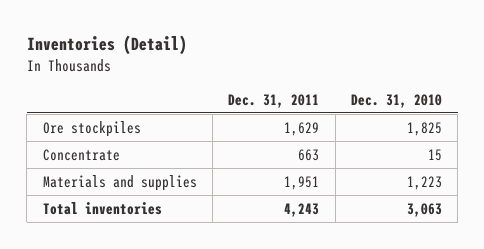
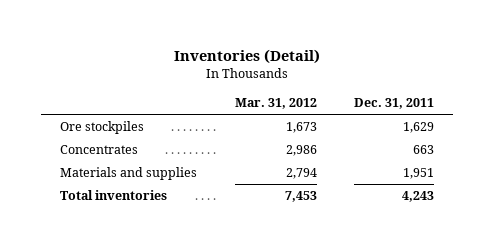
[350,93,442,108] Dec. 31, 2010 -> none
none -> [234,98,317,110] Mar. 31, 2012
[42,148,120,161] Concentrate -> [60,145,139,155] Concentrates

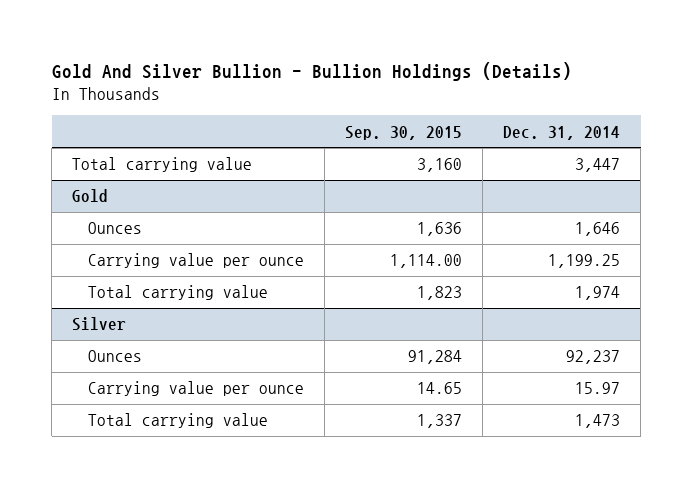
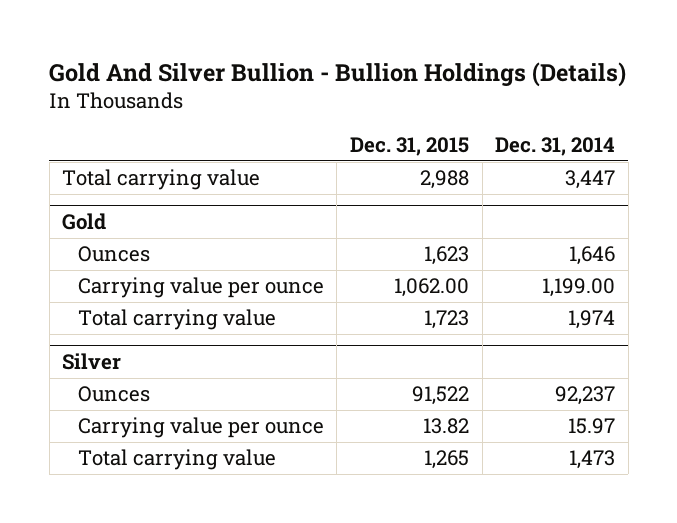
[344,125,462,140] Sep. 30, 2015 -> none
none -> [350,136,470,156] Dec. 31, 2015
[547,254,620,269] 1,199.25 -> [542,278,616,298] 1,199.00

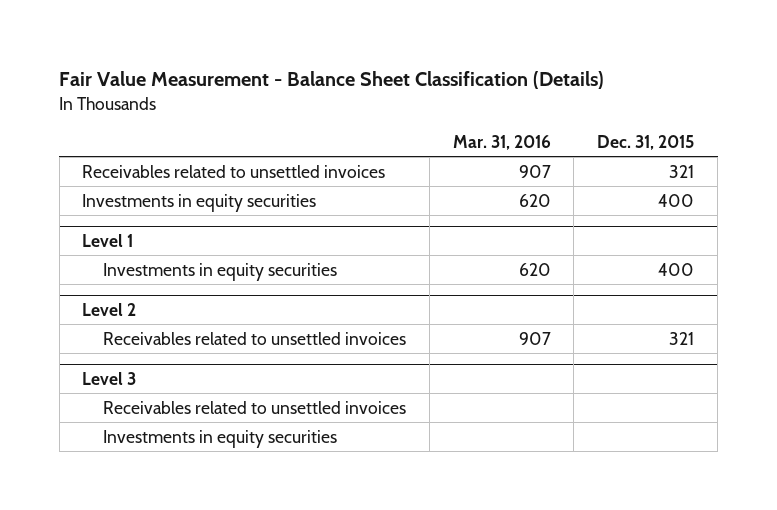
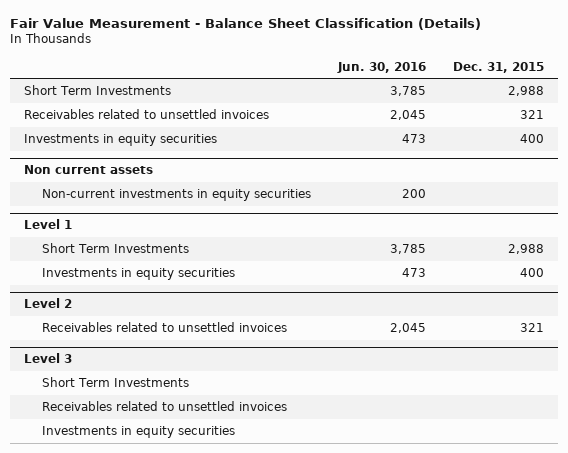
[452,134,551,150] Mar. 31, 2016 -> none
none -> [337,61,427,73] Jun. 30, 2016
none -> [23,84,171,95] Short Term Investments
none -> [23,165,153,175] Non current assets
none -> [41,188,311,201] Non-current investments in equity securities
none -> [41,242,189,253] Short Term Investments
none -> [41,376,189,387] Short Term Investments

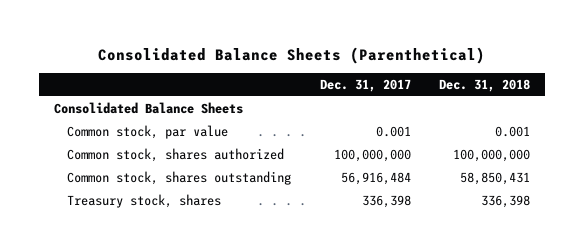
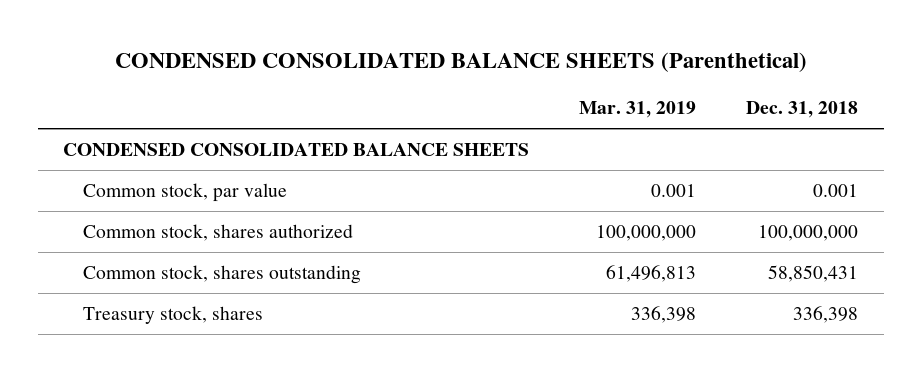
[98,46,486,64] Consolidated Balance Sheets (Parenthetical) -> [114,52,807,73] CONDENSED CONSOLIDATED BALANCE SHEETS (Parenthetical)
[319,78,411,92] Dec. 31, 2017 -> none
none -> [579,101,697,119] Mar. 31, 2019
[53,102,243,115] Consolidated Balance Sheets -> [62,142,529,156] CONDENSED CONSOLIDATED BALANCE SHEETS

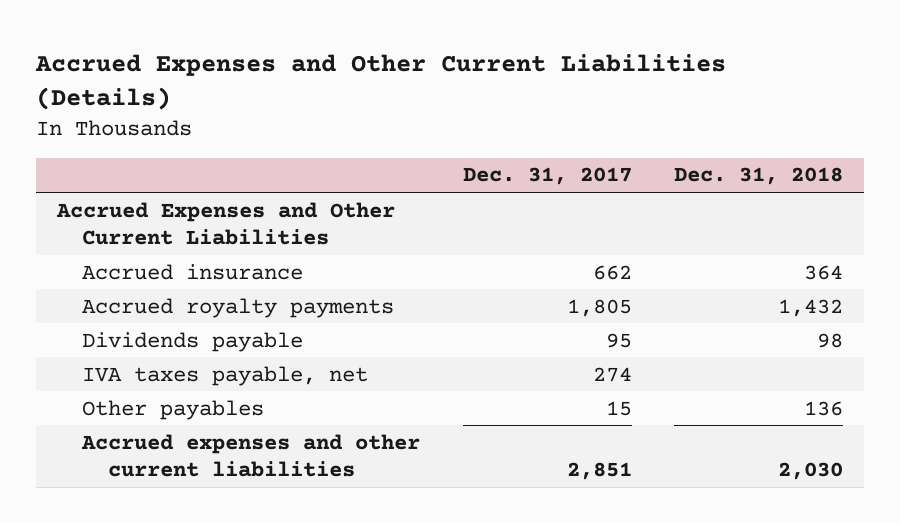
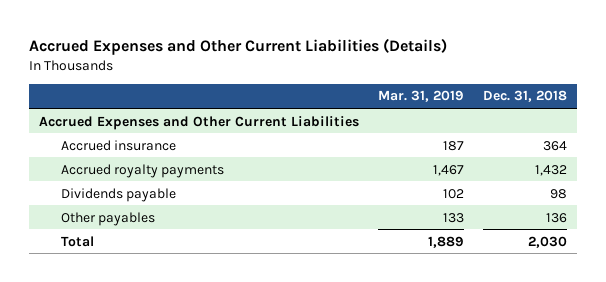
[462,167,632,186] Dec. 31, 2017 -> none
none -> [378,90,465,103] Mar. 31, 2019
[82,365,369,386] IVA taxes payable, net -> none
[81,433,421,478] Accrued expenses and other current liabilities -> [60,235,94,247] Total

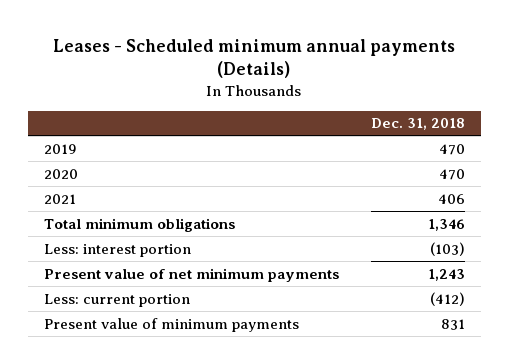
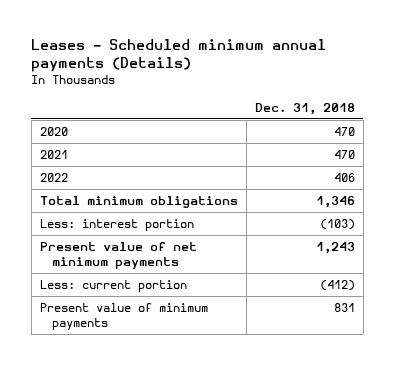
[43,143,77,154] 2019 -> none
[437,193,465,204] 406 -> [333,149,355,159] 470
none -> [39,172,68,182] 2022

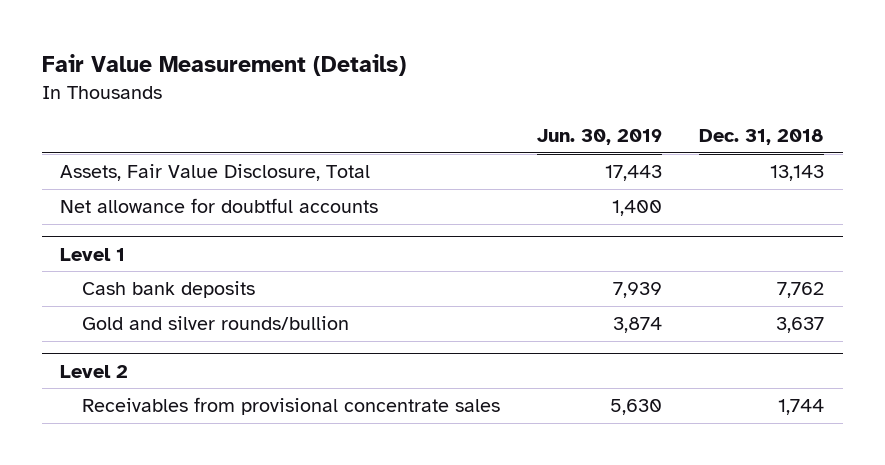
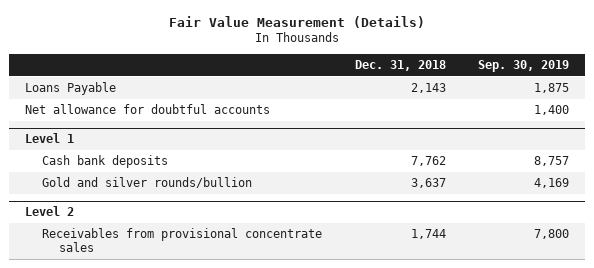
[537,129,663,146] Jun. 30, 2019 -> none
none -> [477,59,569,72] Sep. 30, 2019
[60,164,371,182] Assets, Fair Value Disclosure, Total -> none
none -> [25,82,117,96] Loans Payable

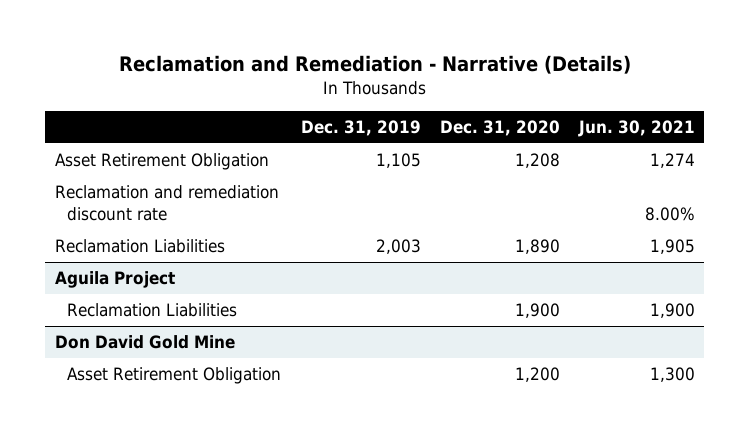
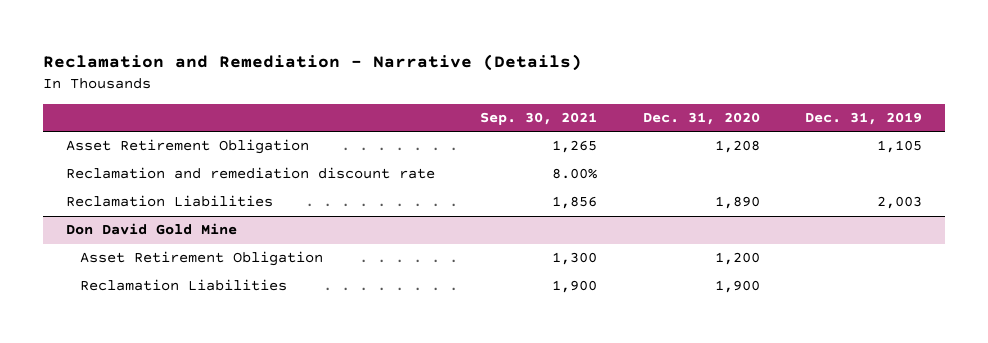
[577,120,695,138] Jun. 30, 2021 -> none
none -> [480,112,598,126] Sep. 30, 2021
[54,271,175,289] Aguila Project -> none
[67,303,238,318] Reclamation Liabilities -> none
none -> [79,279,287,292] Reclamation Liabilities

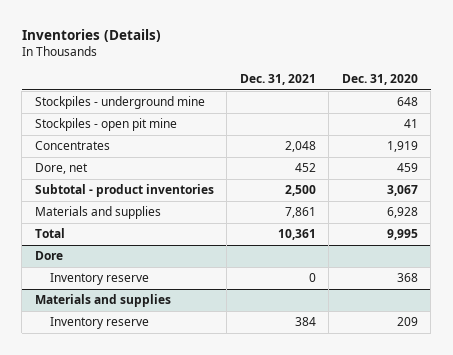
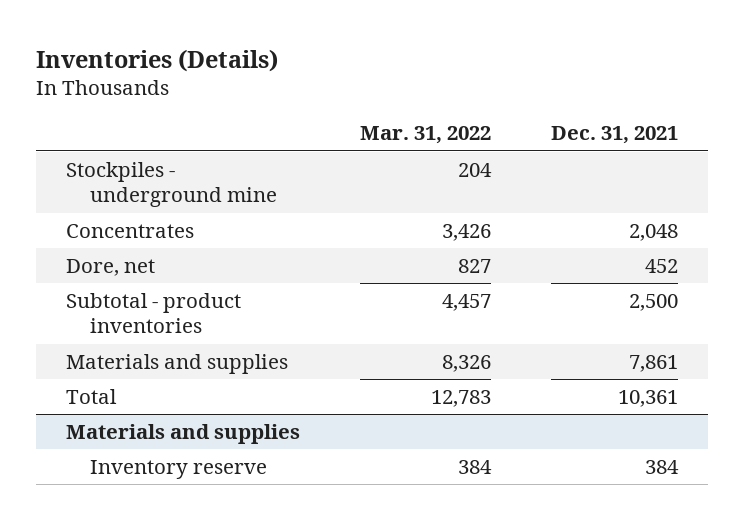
[341,74,418,86] Dec. 31, 2020 -> none
none -> [360,126,492,145] Mar. 31, 2022
[34,118,177,132] Stockpiles - open pit mine -> none
[34,251,63,261] Dore -> none
[50,273,150,286] Inventory reserve -> none

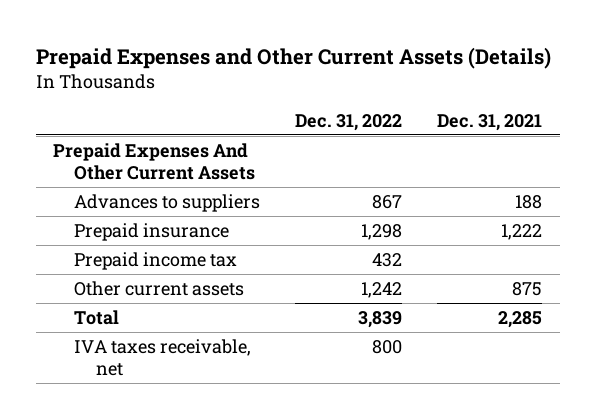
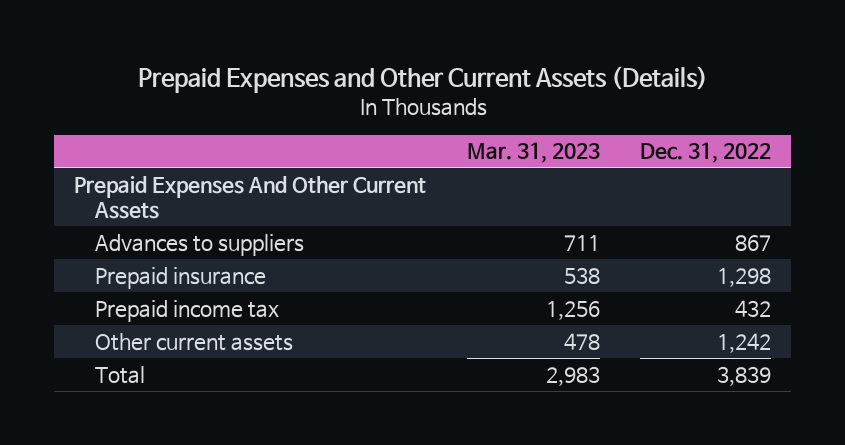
[437,113,543,131] Dec. 31, 2021 -> none
none -> [466,142,600,164] Mar. 31, 2023
[74,338,252,377] IVA taxes receivable, net -> none

